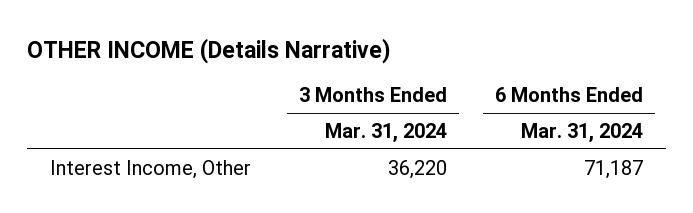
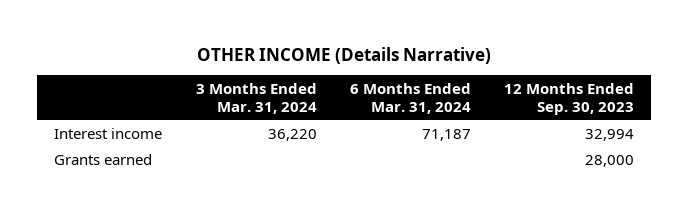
none -> [504,82,635,116] 12 Months Ended Sep. 30, 2023
[50,159,252,179] Interest Income, Other -> [54,128,163,140] Interest income
none -> [54,154,153,166] Grants earned

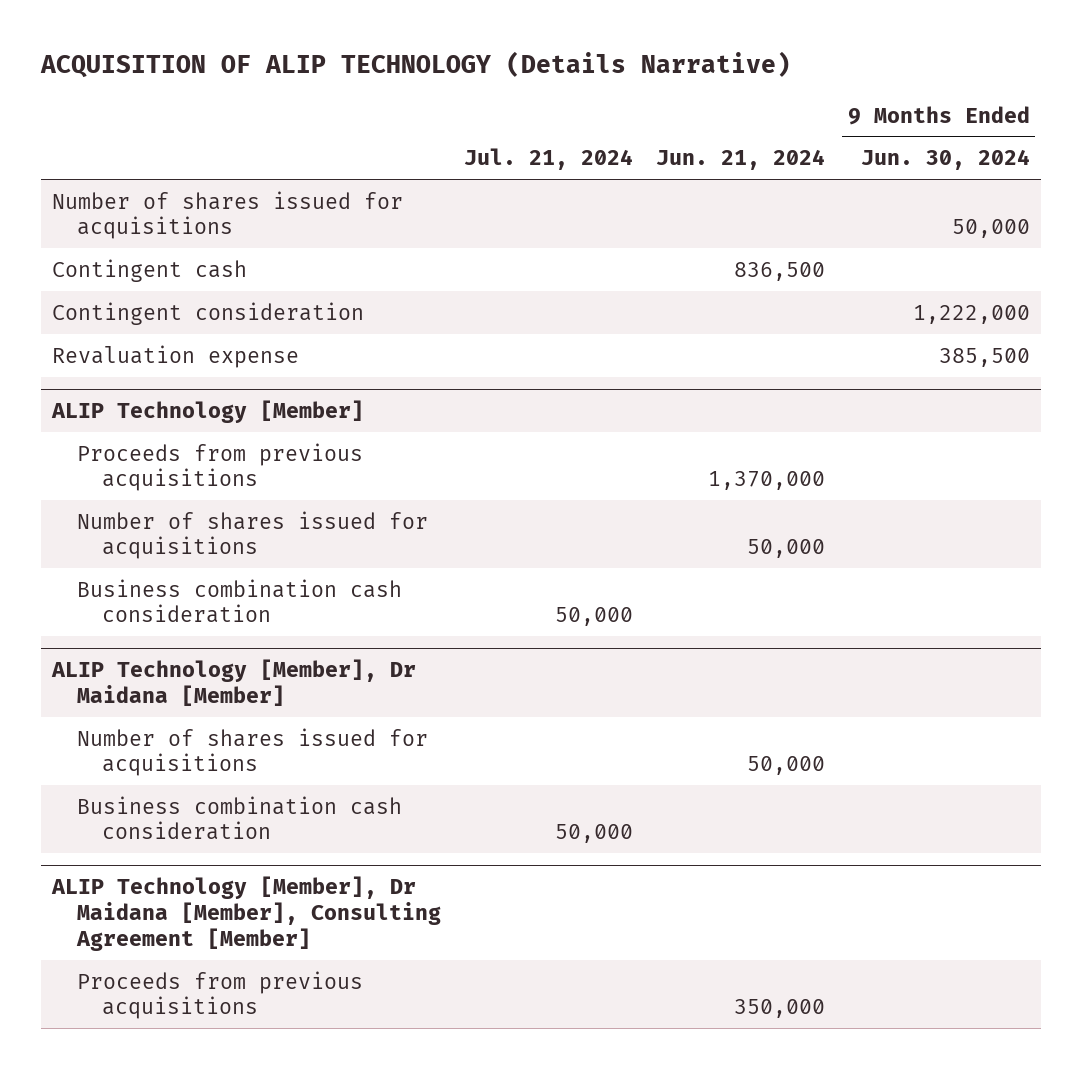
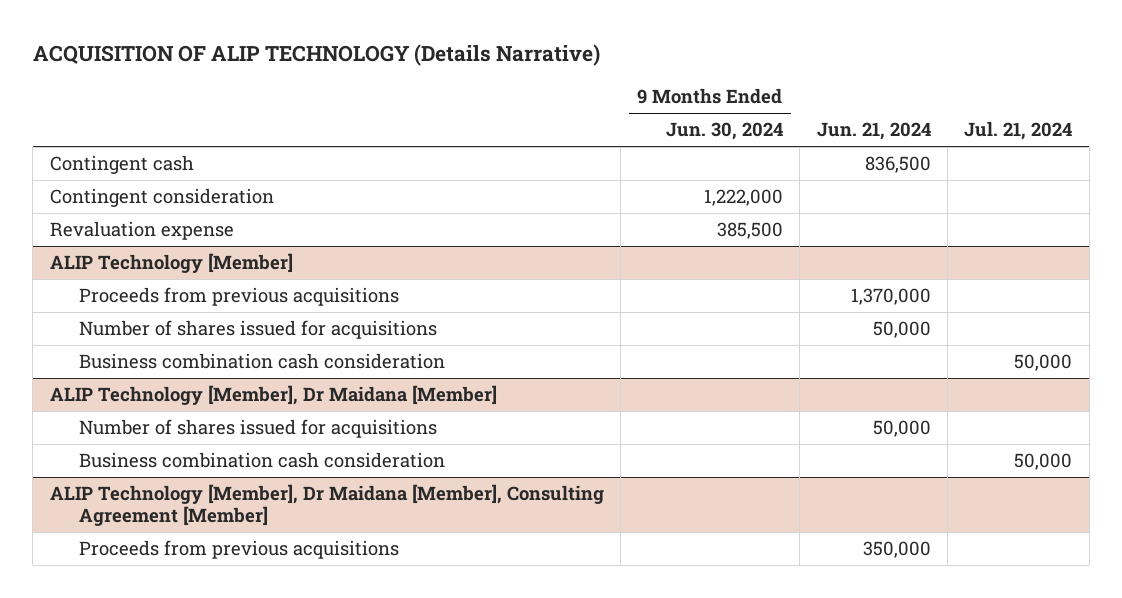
[51,190,403,240] Number of shares issued for acquisitions -> none

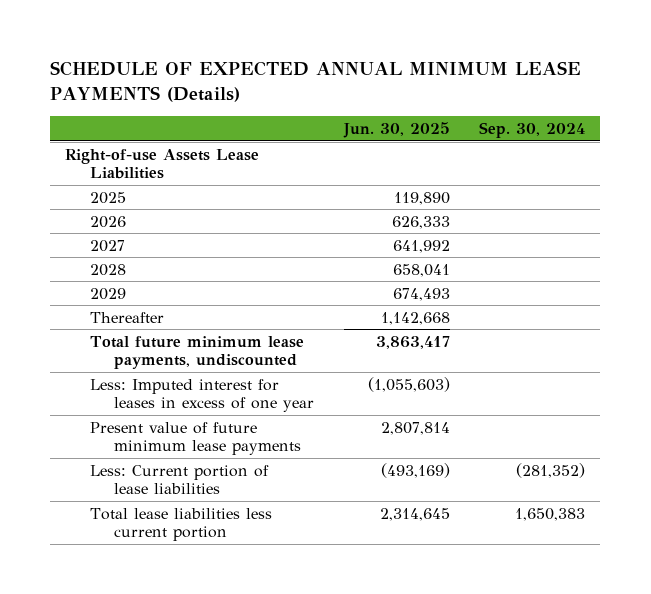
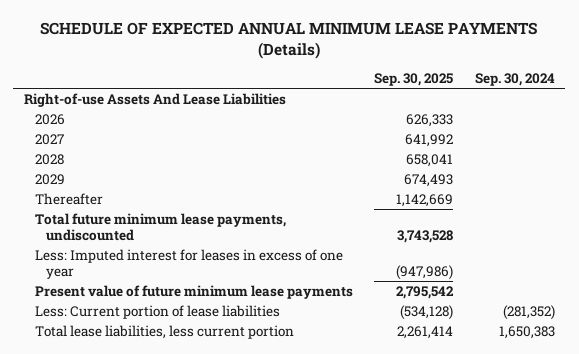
[342,121,450,138] Jun. 30, 2025 -> none
none -> [374,72,454,86] Sep. 30, 2025
[89,191,126,204] 2025 -> none
[65,148,260,180] Right-of-use Assets Lease Liabilities -> [23,92,286,107] Right-of-use Assets And Lease Liabilities
[89,507,272,542] Total lease liabilities less current portion -> [35,324,295,339] Total lease liabilities, less current portion

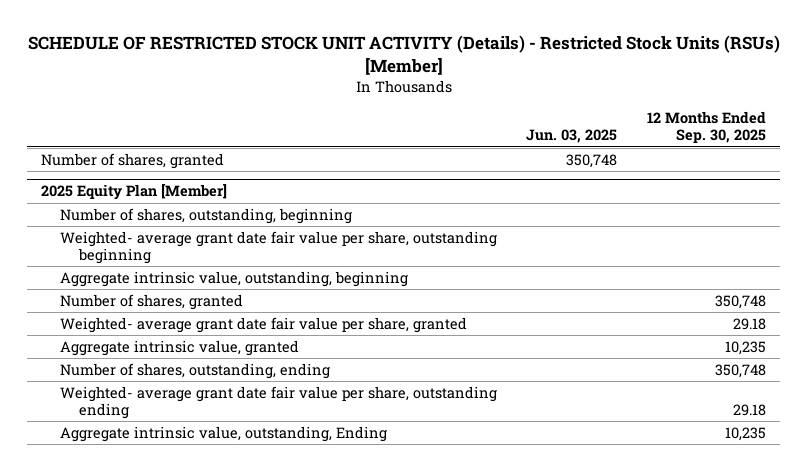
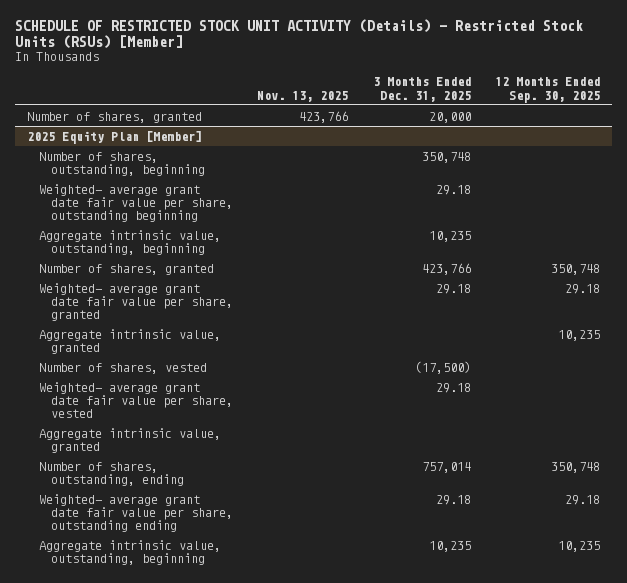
[526,129,618,144] Jun. 03, 2025 -> none
none -> [257,90,349,102] Nov. 13, 2025
none -> [372,77,471,102] 3 Months Ended Dec. 31, 2025
none -> [39,362,208,374] Number of shares, vested
none -> [39,381,234,419] Weighted- average grant date fair value per share, vested
none -> [39,427,222,453] Aggregate intrinsic value, granted
[59,425,387,442] Aggregate intrinsic value, outstanding, Ending -> [39,539,222,565] Aggregate intrinsic value, outstanding, beginning

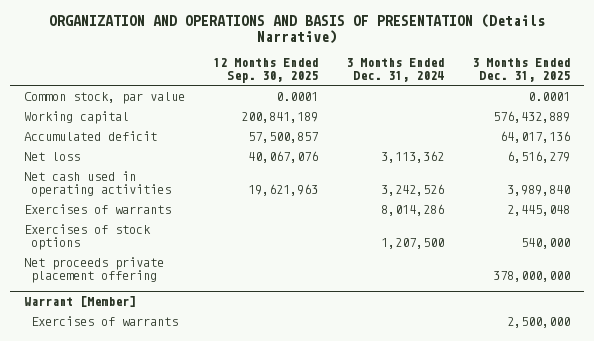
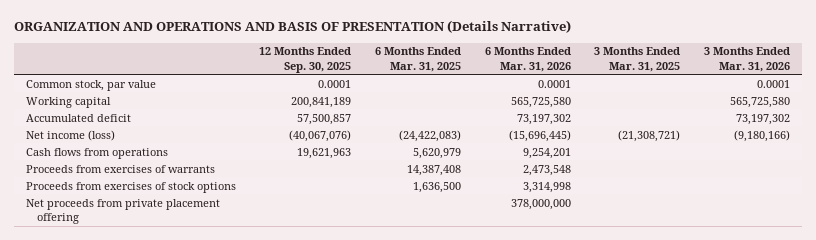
[345,57,444,83] 3 Months Ended Dec. 31, 2024 -> none
[472,57,571,83] 3 Months Ended Dec. 31, 2025 -> none
none -> [375,47,462,72] 6 Months Ended Mar. 31, 2025
none -> [484,47,571,72] 6 Months Ended Mar. 31, 2026
none -> [594,47,681,72] 3 Months Ended Mar. 31, 2025
none -> [703,47,790,72] 3 Months Ended Mar. 31, 2026
[23,296,136,308] Warrant [Member] -> none
[31,315,179,326] Exercises of warrants -> none
[23,151,80,161] Net loss -> [25,129,115,141] Net income (loss)
[247,150,318,163] 40,067,076 -> [289,129,352,142] (40,067,076)
[23,170,172,197] Net cash used in operating activities -> [25,147,168,159] Cash flows from operations
[23,203,171,214] Exercises of warrants -> [25,164,215,173] Proceeds from exercises of warrants
[23,223,151,250] Exercises of stock options -> [25,181,236,193] Proceeds from exercises of stock options
[23,256,164,283] Net proceeds private placement offering -> [25,198,220,225] Net proceeds from private placement offering

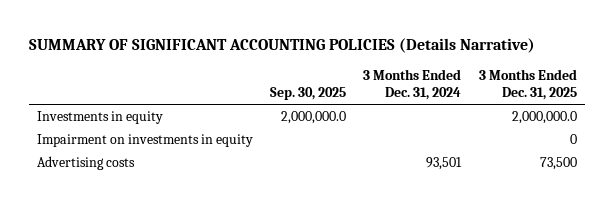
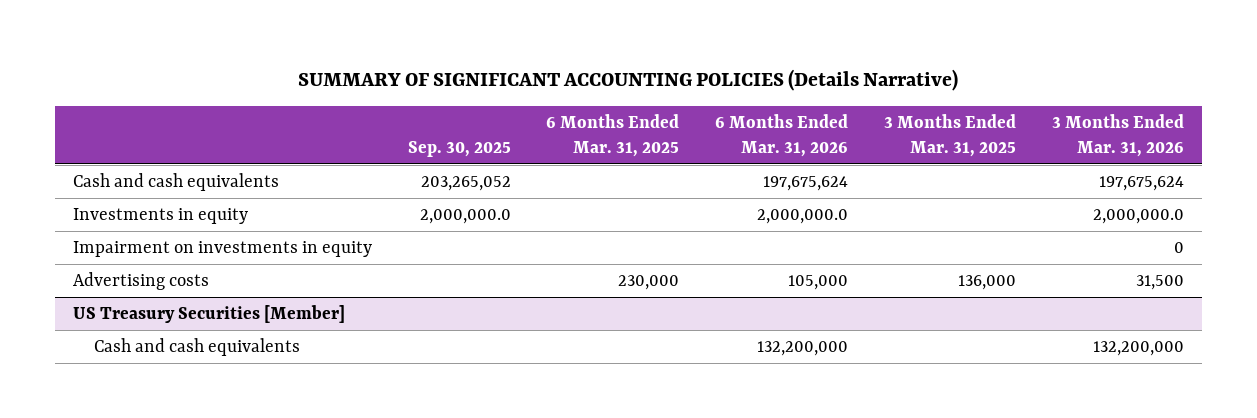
[363,69,462,101] 3 Months Ended Dec. 31, 2024 -> none
[478,69,577,101] 3 Months Ended Dec. 31, 2025 -> none
none -> [546,114,680,158] 6 Months Ended Mar. 31, 2025
none -> [715,114,849,158] 6 Months Ended Mar. 31, 2026
none -> [883,114,1016,158] 3 Months Ended Mar. 31, 2025
none -> [1051,114,1184,158] 3 Months Ended Mar. 31, 2026
none -> [72,173,279,192] Cash and cash equivalents
none -> [72,305,345,324] US Treasury Securities [Member]
none -> [94,338,301,357] Cash and cash equivalents

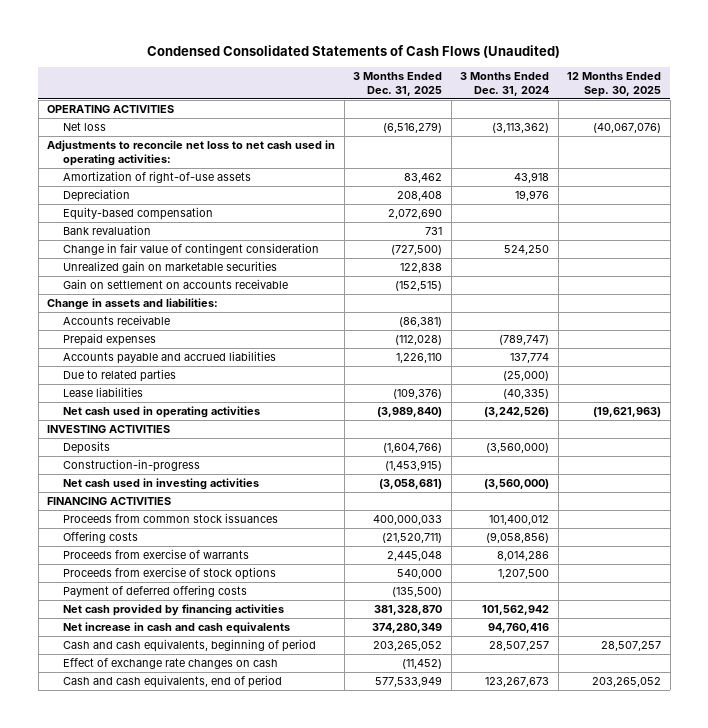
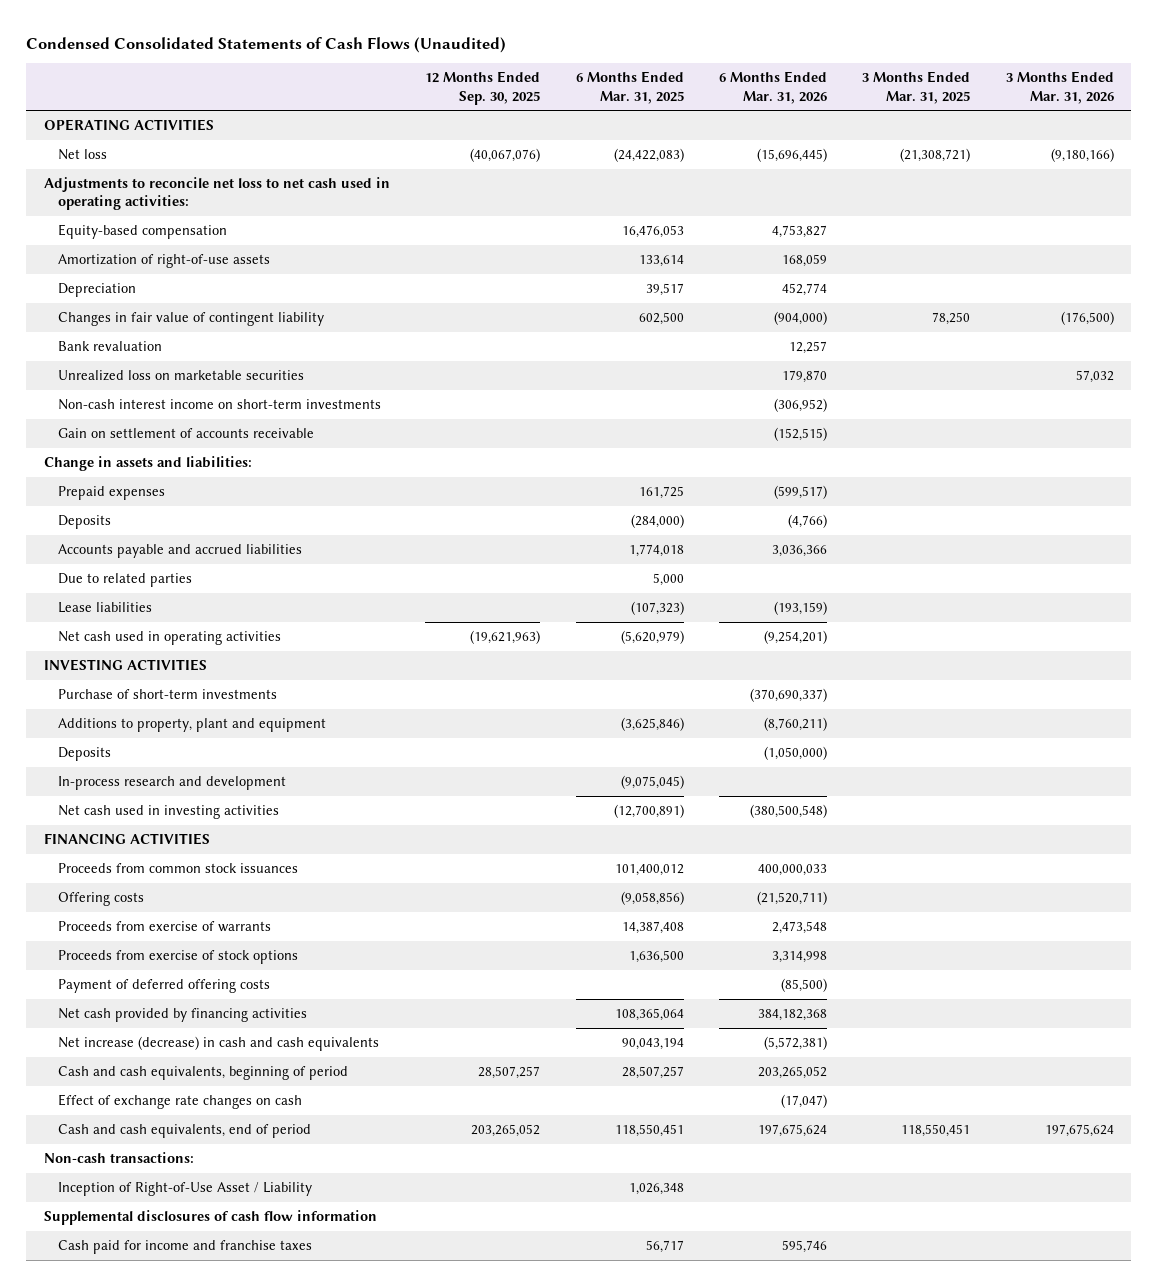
[353,72,443,96] 3 Months Ended Dec. 31, 2025 -> none
[460,72,550,96] 3 Months Ended Dec. 31, 2024 -> none
none -> [575,71,684,104] 6 Months Ended Mar. 31, 2025
none -> [718,71,827,104] 6 Months Ended Mar. 31, 2026
none -> [862,71,971,104] 3 Months Ended Mar. 31, 2025
none -> [1005,71,1114,104] 3 Months Ended Mar. 31, 2026
[62,207,213,221] Equity-based compensation -> [58,223,228,239] Equity-based compensation
none -> [58,311,325,326] Changes in fair value of contingent liability
[62,243,319,256] Change in fair value of contingent consideration -> none
[62,261,277,274] Unrealized gain on marketable securities -> [58,369,305,381] Unrealized loss on marketable securities
none -> [58,398,382,410] Non-cash interest income on short-term investments
[62,279,288,290] Gain on settlement on accounts receivable -> [58,427,315,438] Gain on settlement of accounts receivable
[62,315,170,326] Accounts receivable -> none
none -> [58,514,112,529] Deposits
none -> [58,688,278,699] Purchase of short-term investments
none -> [58,717,327,732] Additions to property, plant and equipment
[62,459,200,473] Construction-in-progress -> none
none -> [58,775,287,790] In-process research and development
[62,622,290,635] Net increase in cash and cash equivalents -> [58,1035,380,1051] Net increase (decrease) in cash and cash equivalents
none -> [43,1151,194,1163] Non-cash transactions:
none -> [58,1181,313,1196] Inception of Right-of-Use Asset / Liability
none -> [43,1209,377,1225] Supplemental disclosures of cash flow information
none -> [58,1239,313,1254] Cash paid for income and franchise taxes

